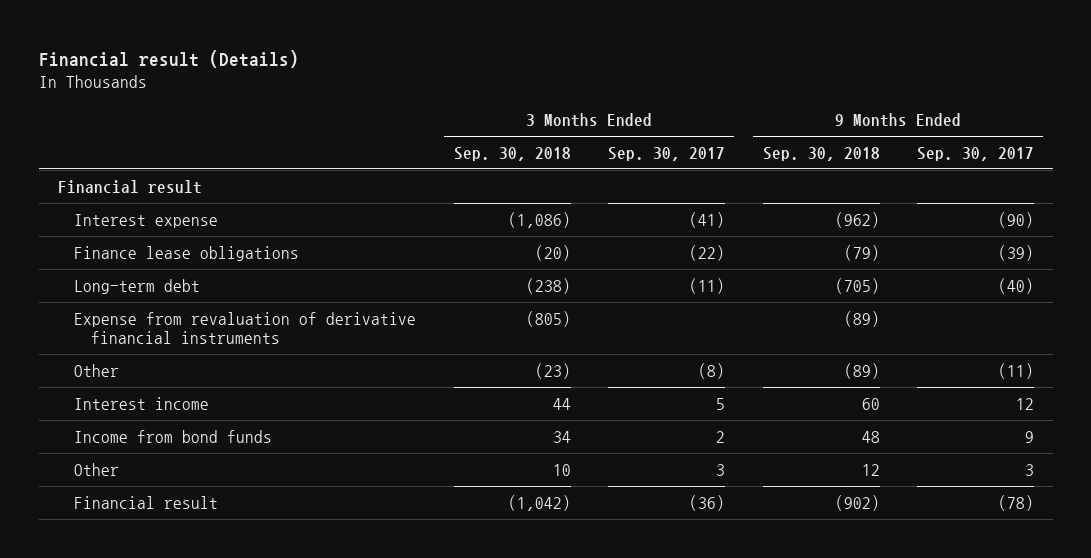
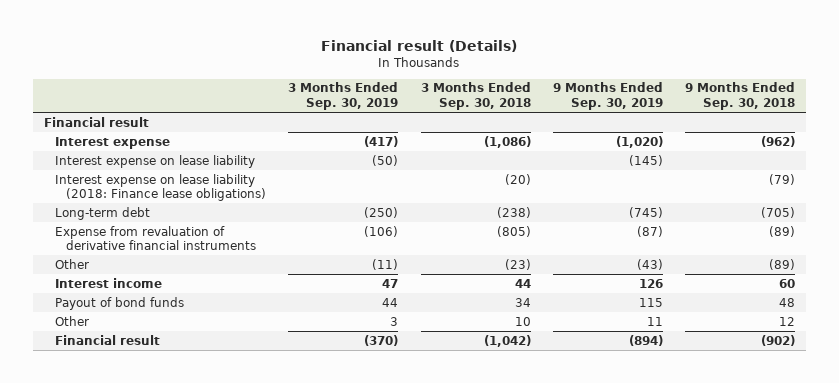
[608,146,726,161] Sep. 30, 2017 -> none
[916,146,1034,161] Sep. 30, 2017 -> none
none -> [288,82,399,111] 3 Months Ended Sep. 30, 2019
none -> [552,82,663,111] 9 Months Ended Sep. 30, 2019
none -> [55,154,256,168] Interest expense on lease liability
[74,245,300,261] Finance lease obligations -> [55,173,267,202] Interest expense on lease liability (2018: Finance lease obligations)
[74,429,273,443] Income from bond funds -> [55,296,185,310] Payout of bond funds

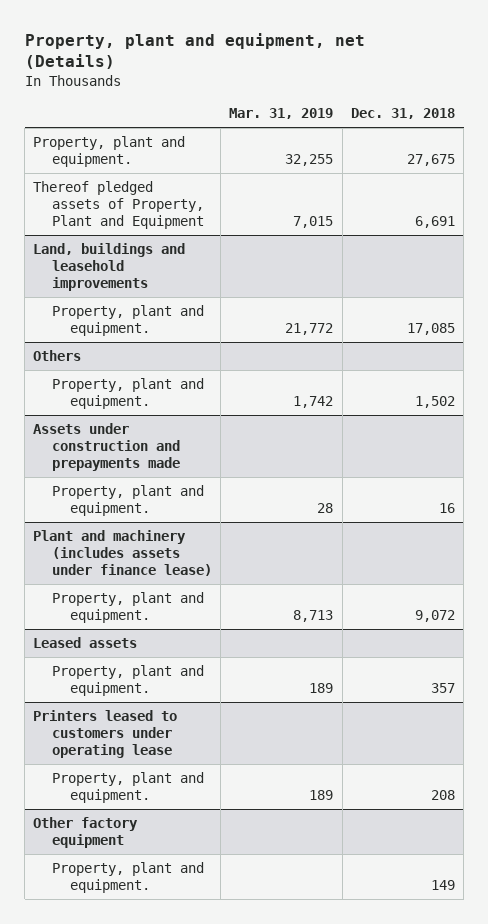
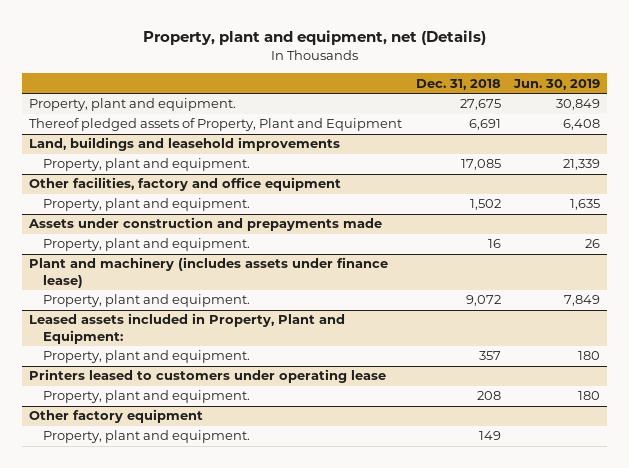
[229,108,334,120] Mar. 31, 2019 -> none
none -> [513,78,601,90] Jun. 30, 2019
[33,349,82,361] Others -> none
none -> [28,177,341,192] Other facilities, factory and office equipment
[33,636,138,648] Leased assets -> [28,313,345,344] Leased assets included in Property, Plant and Equipment:

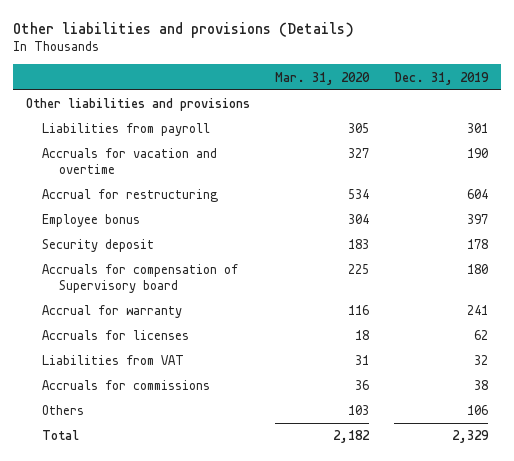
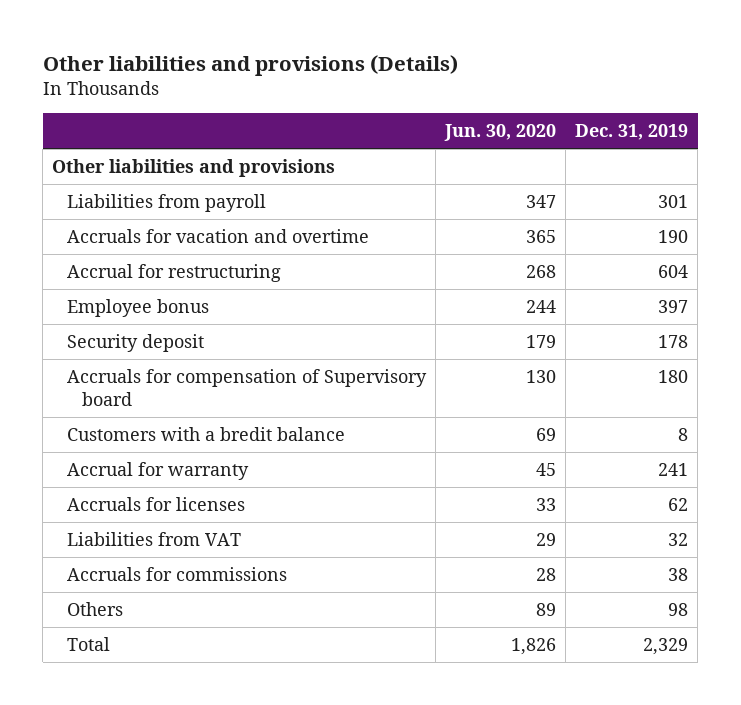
[275,71,371,85] Mar. 31, 2020 -> none
none -> [444,123,557,141] Jun. 30, 2020
none -> [67,426,346,441] Customers with a bredit balance
[467,405,489,416] 106 -> [668,602,689,616] 98

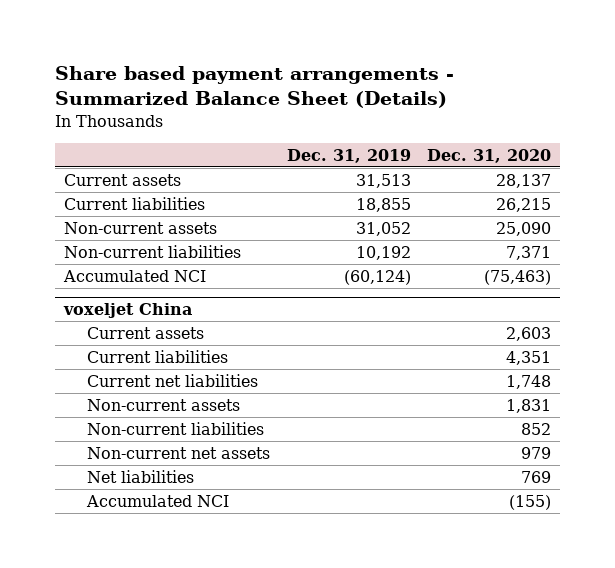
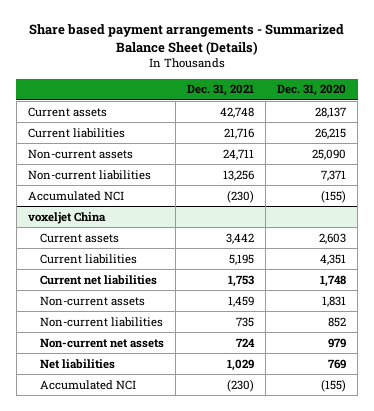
[286,148,411,163] Dec. 31, 2019 -> none
none -> [187,84,255,97] Dec. 31, 2021
[484,269,552,285] (75,463) -> [321,189,347,203] (155)

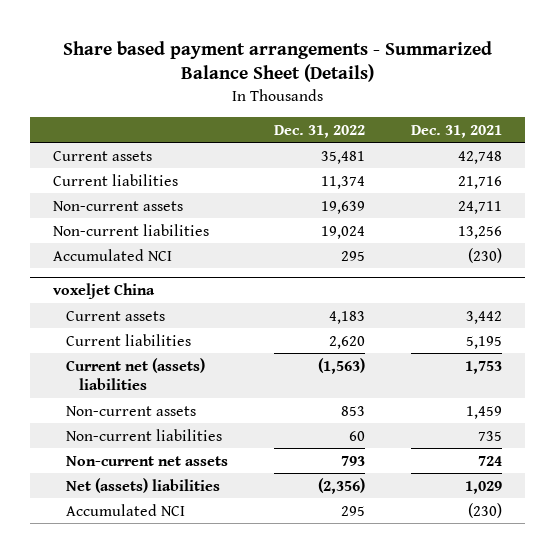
[277,84,347,97] Dec. 31, 2020 -> none
none -> [274,124,366,138] Dec. 31, 2022
[39,274,157,285] Current net liabilities -> [65,357,205,390] Current net (assets) liabilities
[39,358,115,369] Net liabilities -> [65,477,220,493] Net (assets) liabilities

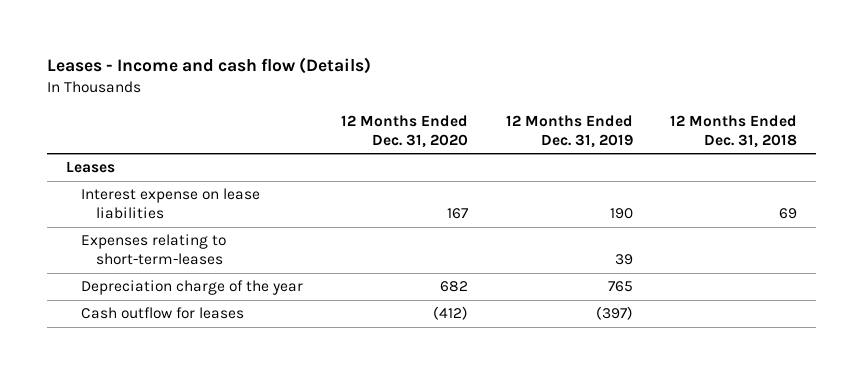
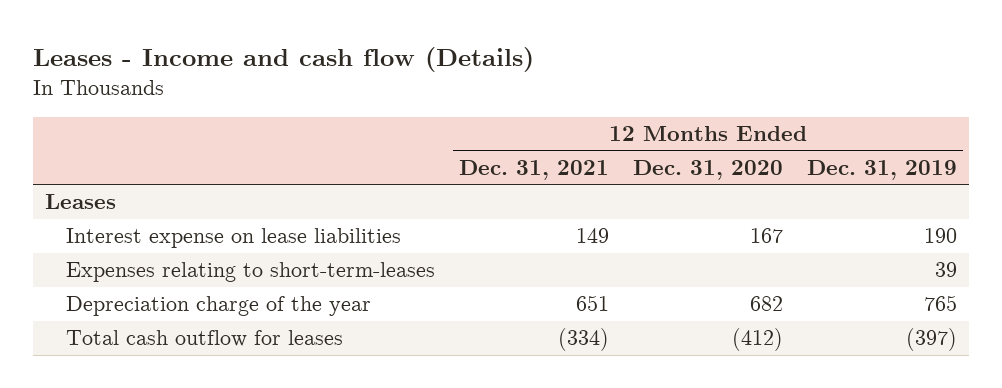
[670,114,798,148] 12 Months Ended Dec. 31, 2018 -> none
none -> [459,159,610,180] Dec. 31, 2021
[81,307,245,320] Cash outflow for leases -> [66,330,344,348] Total cash outflow for leases

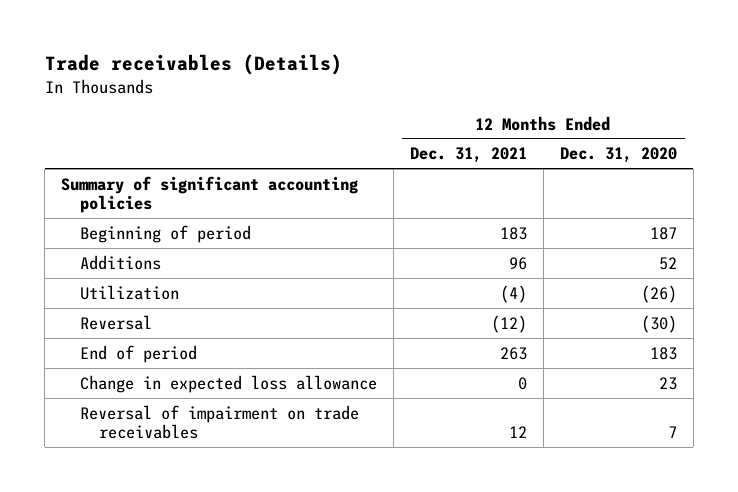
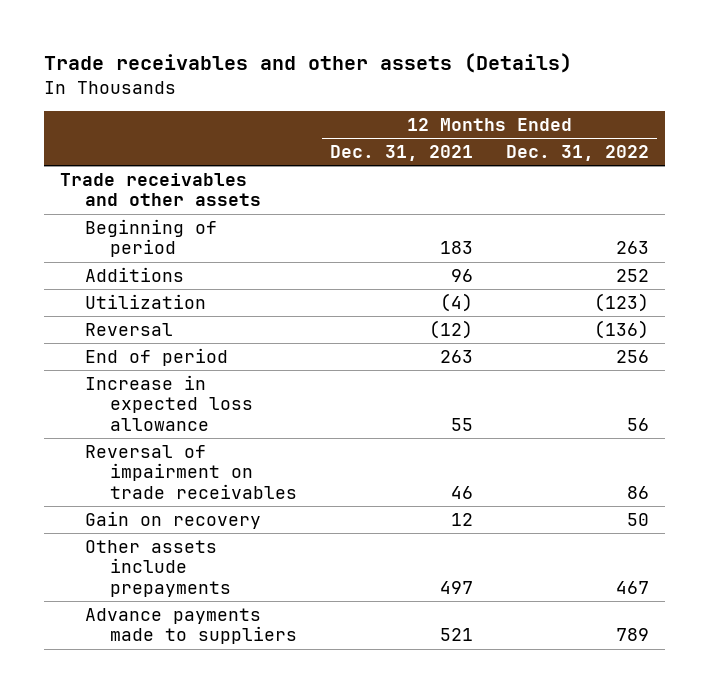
[44,54,342,76] Trade receivables (Details) -> [43,53,572,74] Trade receivables and other assets (Details)
[559,147,677,164] Dec. 31, 2020 -> none
none -> [506,145,650,162] Dec. 31, 2022
[61,175,359,214] Summary of significant accounting policies -> none
none -> [60,172,262,207] Trade receivables and other assets
[79,374,377,393] Change in expected loss allowance -> [85,374,254,432] Increase in expected loss allowance
[517,376,527,390] 0 -> [451,418,474,432] 55
[508,426,527,439] 12 -> [451,486,474,500] 46
none -> [85,510,262,529] Gain on recovery
none -> [85,539,232,598] Other assets include prepayments
none -> [85,607,298,645] Advance payments made to suppliers

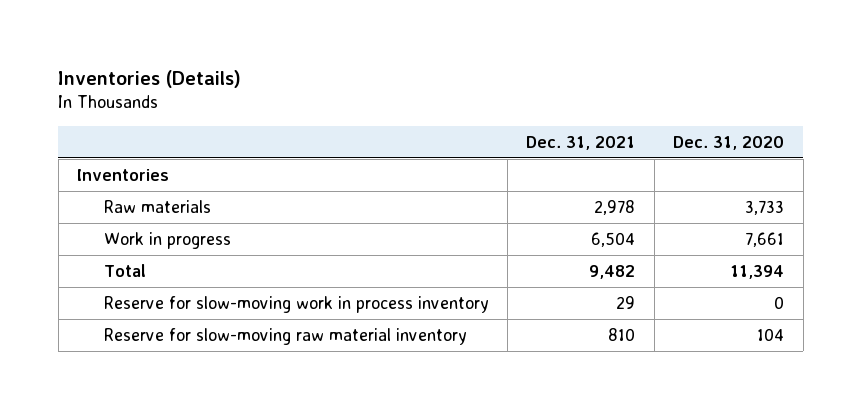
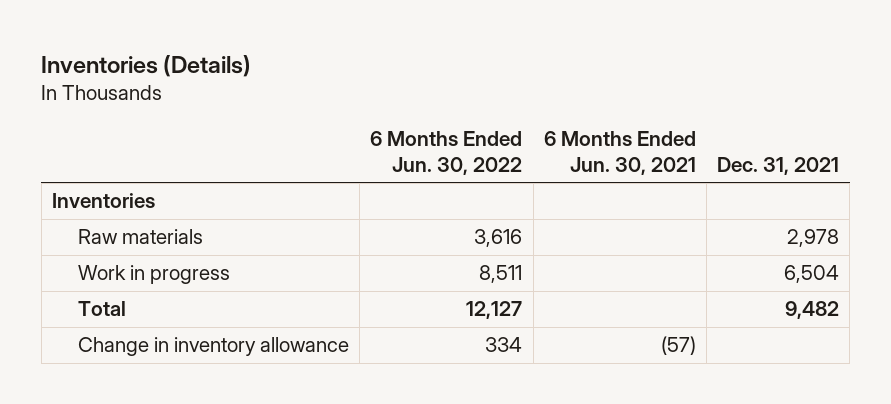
[673,135,785,150] Dec. 31, 2020 -> none
none -> [370,130,523,175] 6 Months Ended Jun. 30, 2022
none -> [543,130,696,175] 6 Months Ended Jun. 30, 2021
[103,296,489,314] Reserve for slow-moving work in process inventory -> none
[103,328,467,346] Reserve for slow-moving raw material inventory -> none
none -> [78,337,350,357] Change in inventory allowance

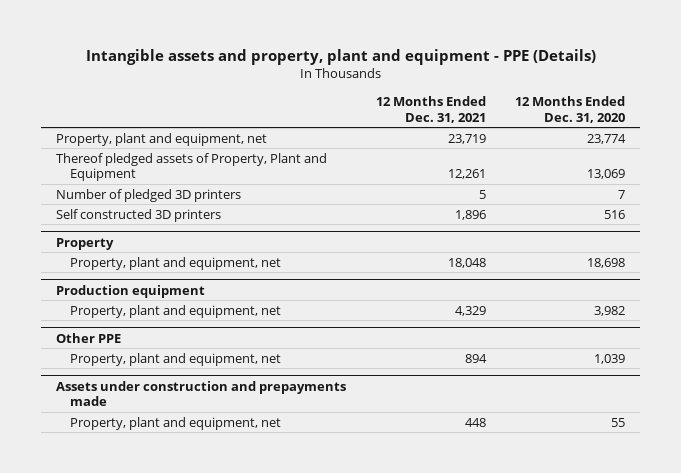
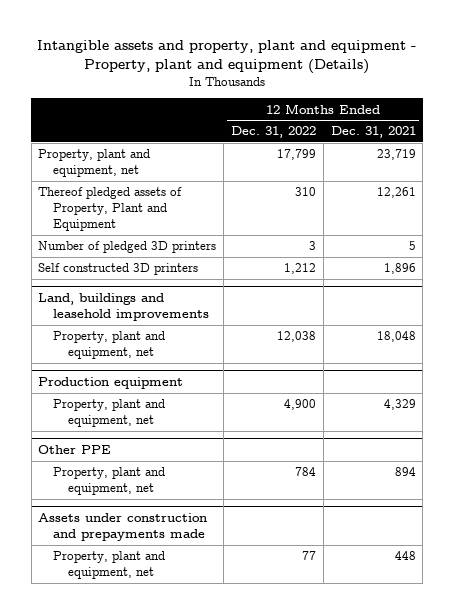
[85,49,596,66] Intangible assets and property, plant and equipment - PPE (Details) -> [36,40,416,75] Intangible assets and property, plant and equipment - Property, plant and equipment (Details)
[515,96,626,123] 12 Months Ended Dec. 31, 2020 -> none
none -> [230,126,316,139] Dec. 31, 2022
[56,237,115,250] Property -> [38,293,210,321] Land, buildings and leasehold improvements

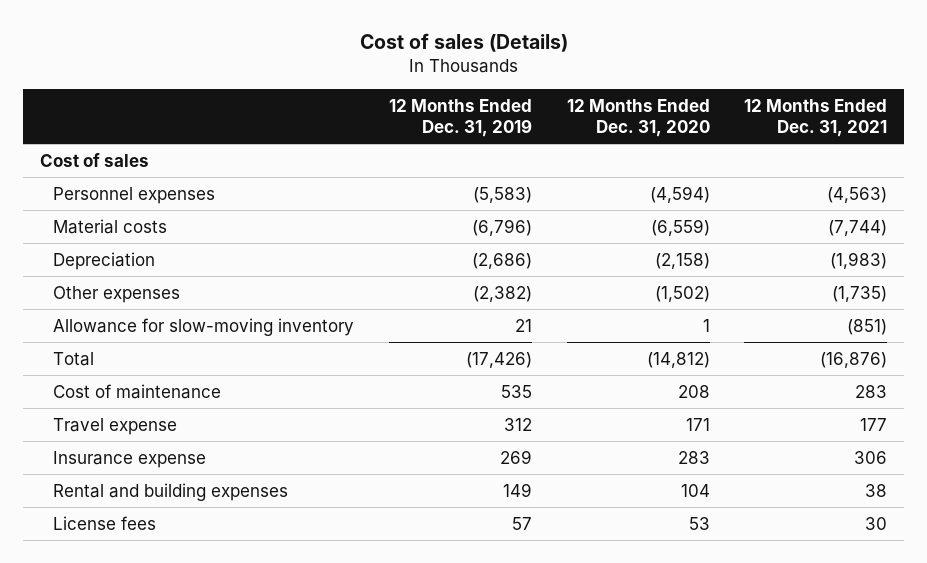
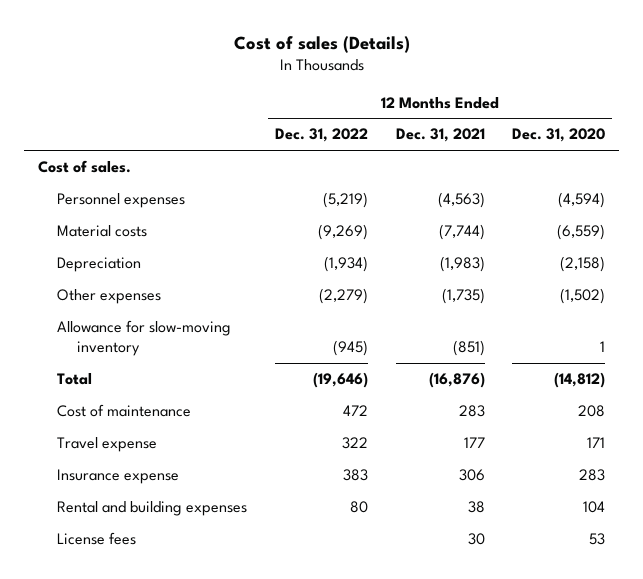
[388,99,532,137] 12 Months Ended Dec. 31, 2019 -> none
none -> [275,128,369,143] Dec. 31, 2022
[40,152,150,167] Cost of sales -> [37,160,131,174] Cost of sales.

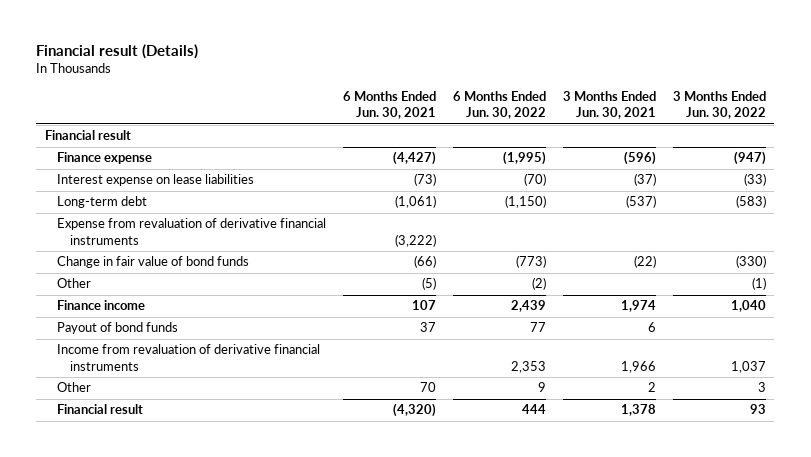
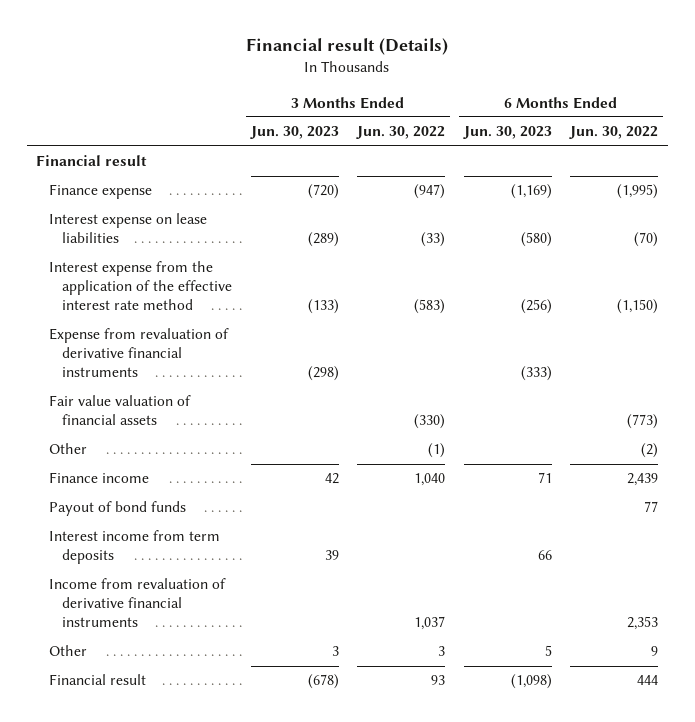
[343,91,437,120] 6 Months Ended Jun. 30, 2021 -> none
[563,91,657,120] 3 Months Ended Jun. 30, 2021 -> none
none -> [249,126,339,140] Jun. 30, 2023
none -> [462,126,552,140] Jun. 30, 2023
[57,196,148,209] Long-term debt -> [49,261,233,311] Interest expense from the application of the effective interest rate method
[57,256,250,269] Change in fair value of bond funds -> [49,395,192,426] Fair value valuation of financial assets
none -> [49,530,221,565] Interest income from term deposits

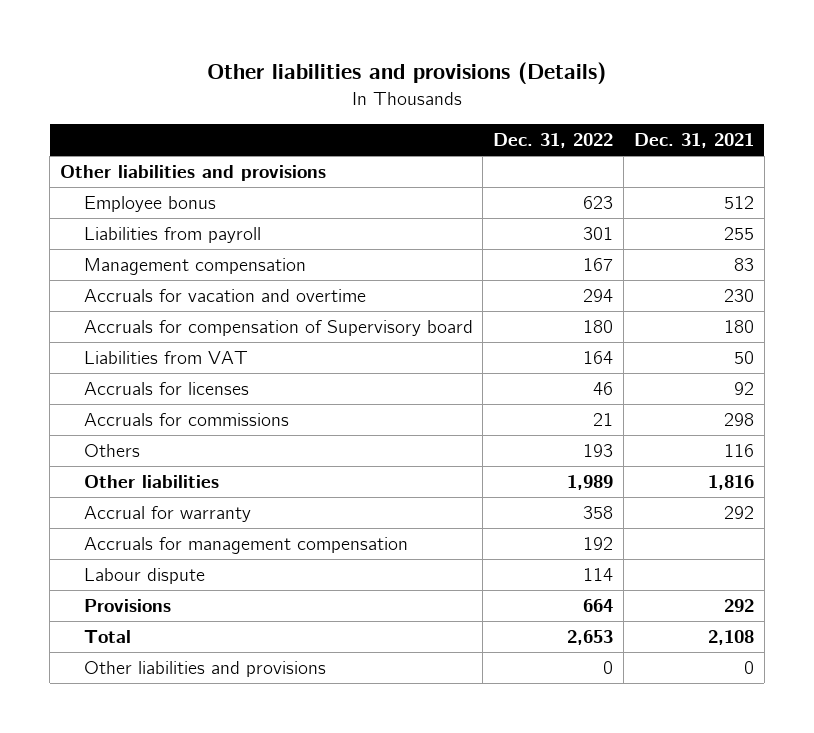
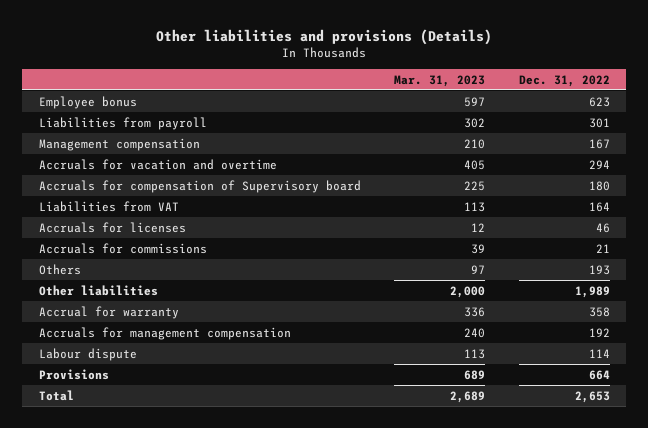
[633,133,754,149] Dec. 31, 2021 -> none
none -> [394,74,486,87] Mar. 31, 2023
[60,165,327,182] Other liabilities and provisions -> none
[83,661,326,678] Other liabilities and provisions -> none

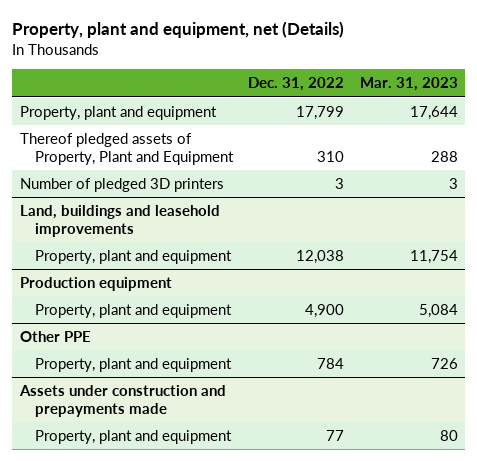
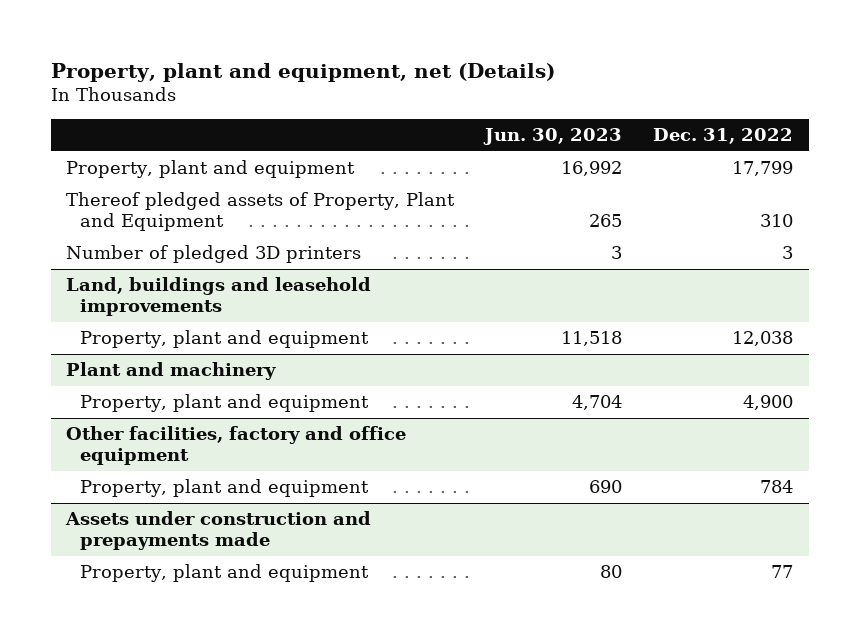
[359,77,458,92] Mar. 31, 2023 -> none
none -> [483,128,623,146] Jun. 30, 2023
[19,276,172,291] Production equipment -> [66,362,277,381] Plant and machinery
[19,330,91,342] Other PPE -> [66,426,407,466] Other facilities, factory and office equipment

